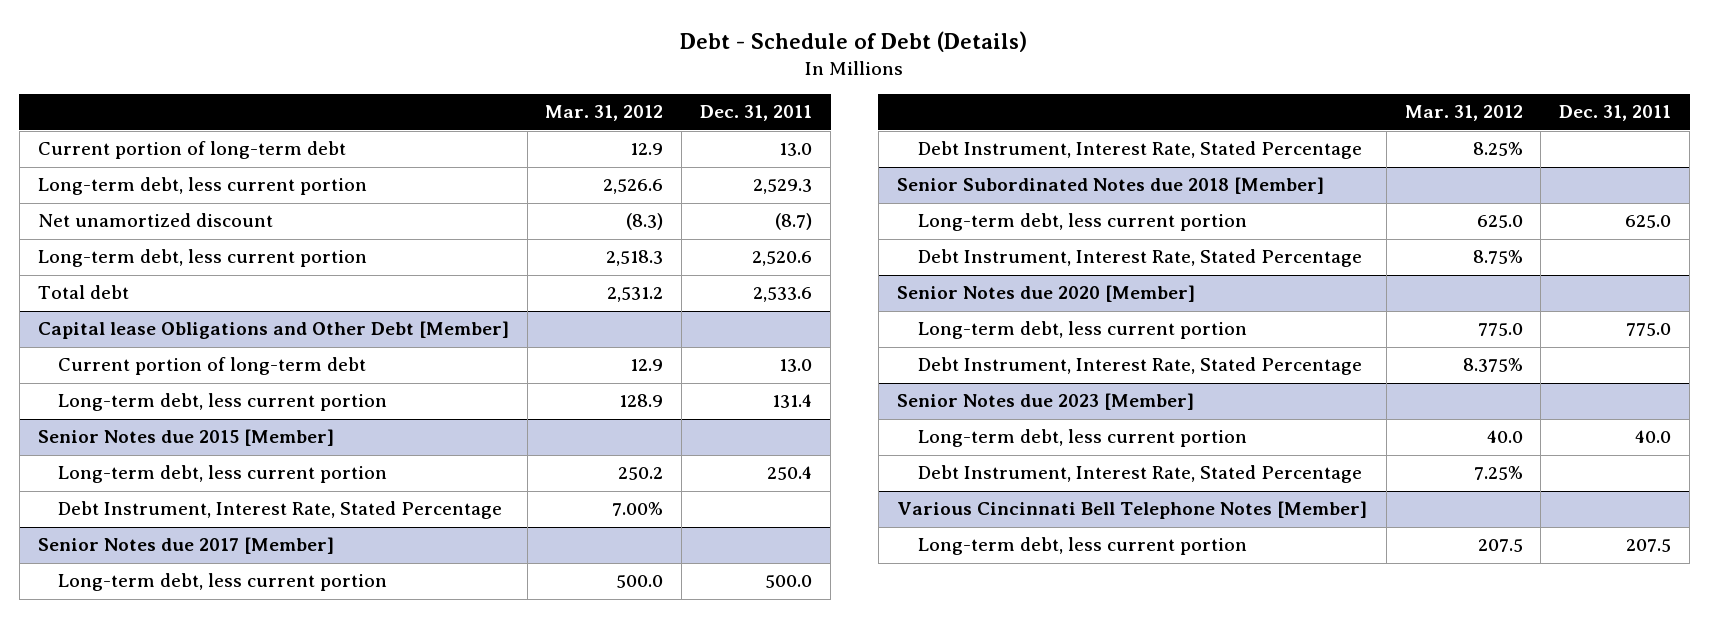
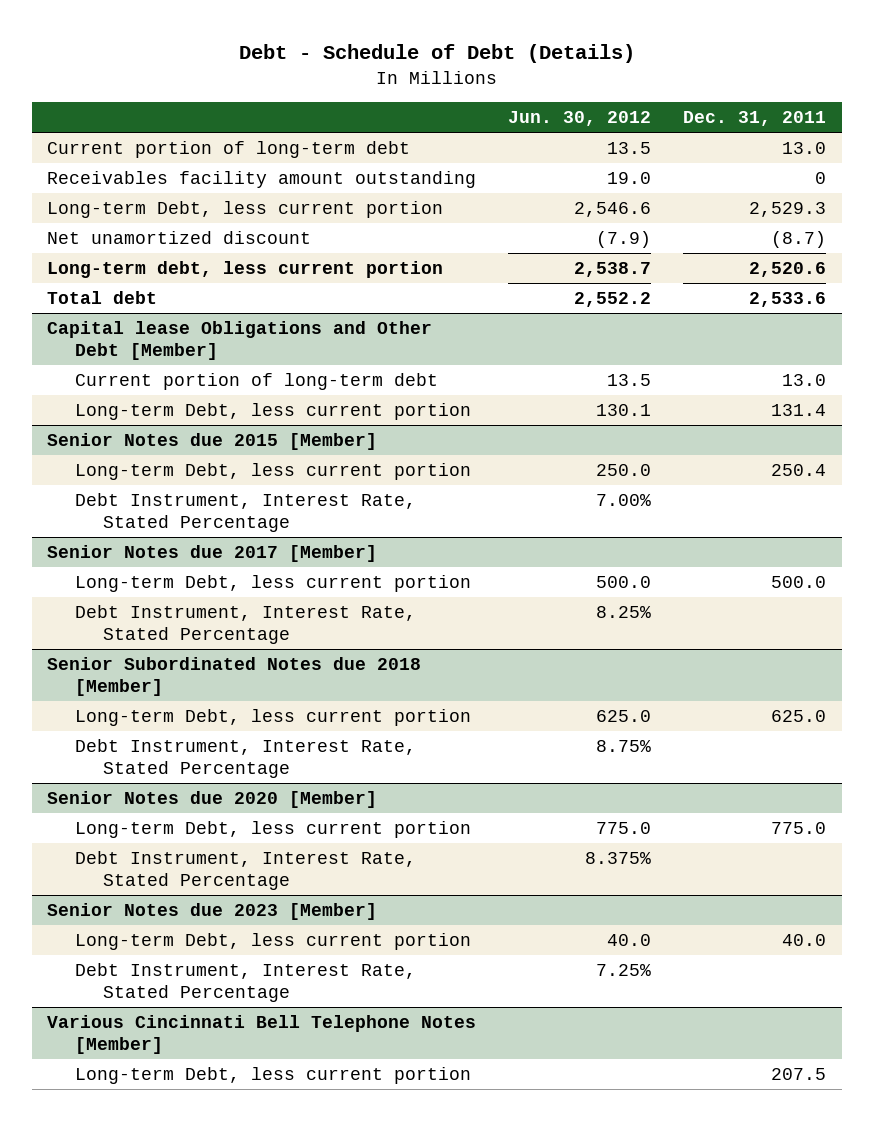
[545,105,664,122] Mar. 31, 2012 -> none
none -> [508,110,652,126] Jun. 30, 2012
none -> [47,171,477,189] Receivables facility amount outstanding
[37,177,367,196] Long-term debt, less current portion -> [47,201,444,219] Long-term Debt, less current portion
[58,393,388,412] Long-term debt, less current portion -> [75,403,472,421] Long-term Debt, less current portion
[58,465,388,484] Long-term debt, less current portion -> [75,463,472,481] Long-term Debt, less current portion
[58,573,388,592] Long-term debt, less current portion -> [75,575,472,593] Long-term Debt, less current portion
[917,213,1247,232] Long-term debt, less current portion -> [75,709,472,727] Long-term Debt, less current portion
[917,321,1247,340] Long-term debt, less current portion -> [75,821,472,839] Long-term Debt, less current portion
[917,429,1247,448] Long-term debt, less current portion -> [75,933,472,951] Long-term Debt, less current portion
[917,537,1247,556] Long-term debt, less current portion -> [75,1067,472,1085] Long-term Debt, less current portion

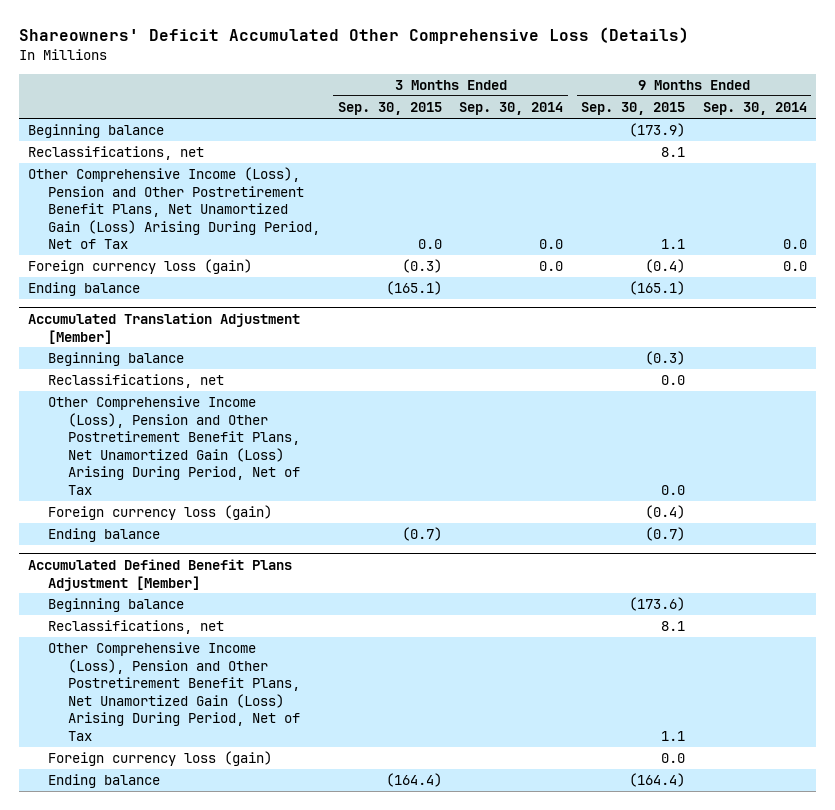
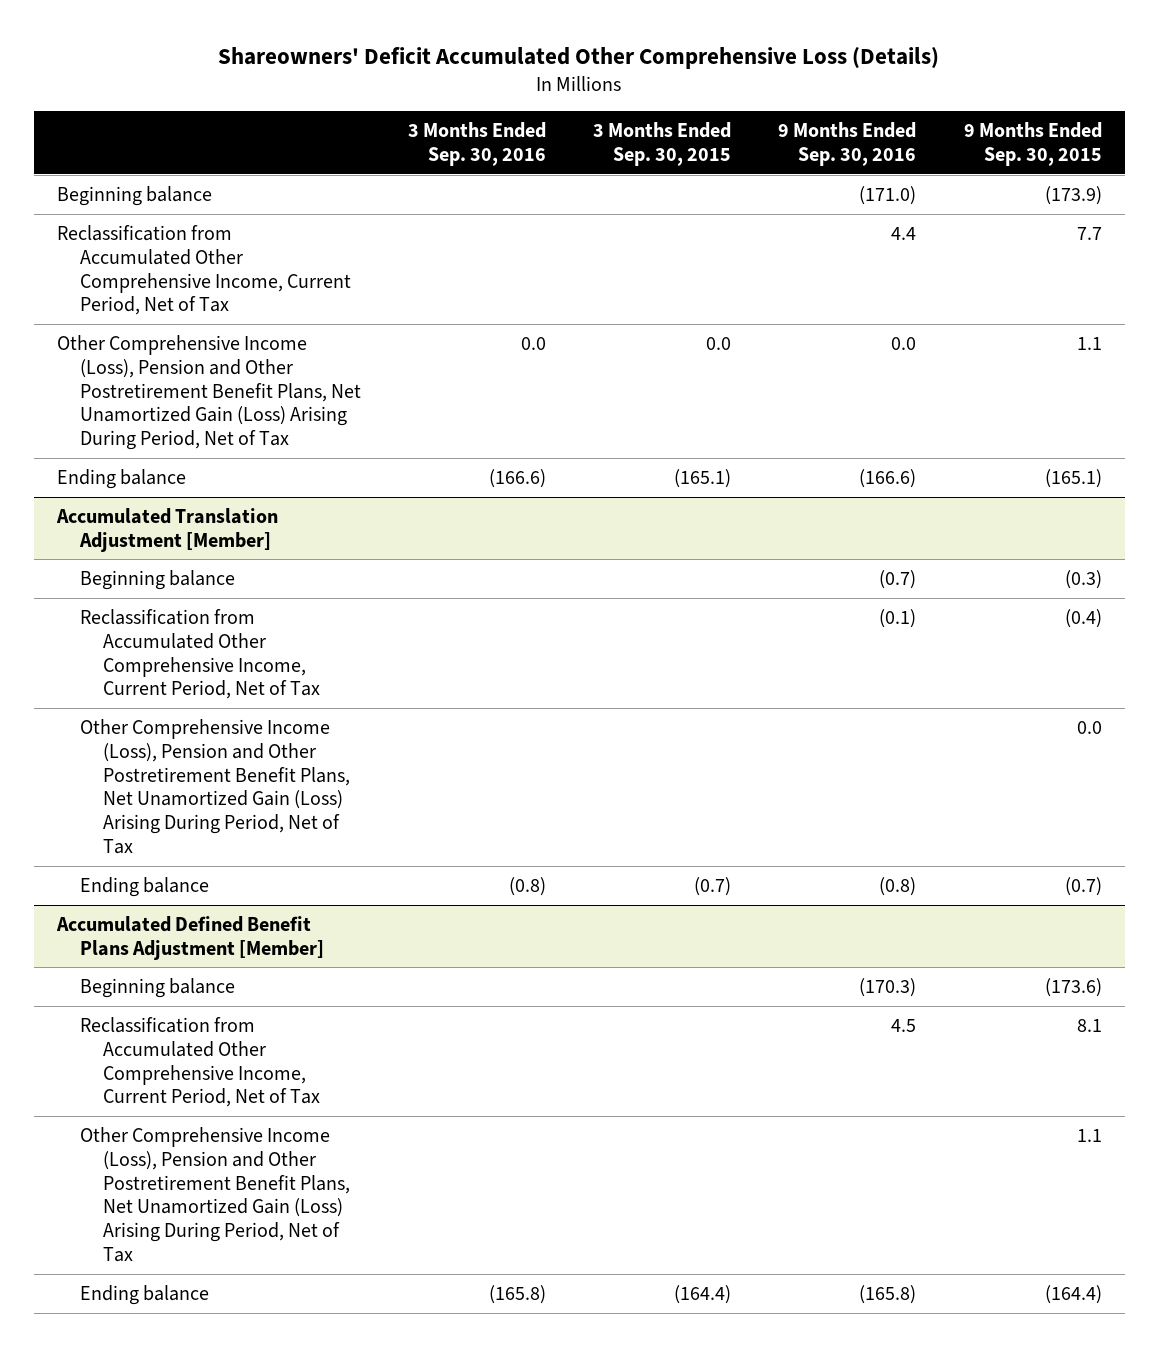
[459,102,564,116] Sep. 30, 2014 -> none
[703,102,808,116] Sep. 30, 2014 -> none
none -> [408,122,547,167] 3 Months Ended Sep. 30, 2016
none -> [778,122,917,167] 9 Months Ended Sep. 30, 2016
[27,146,204,161] Reclassifications, net -> none
none -> [57,224,351,316] Reclassification from Accumulated Other Comprehensive Income, Current Period, Net of Tax
[27,259,252,275] Foreign currency loss (gain) -> none
[47,374,224,389] Reclassifications, net -> none
none -> [79,608,320,700] Reclassification from Accumulated Other Comprehensive Income, Current Period, Net of Tax
[47,505,272,521] Foreign currency loss (gain) -> none
[47,620,224,635] Reclassifications, net -> none
none -> [79,1016,320,1108] Reclassification from Accumulated Other Comprehensive Income, Current Period, Net of Tax
[47,751,272,767] Foreign currency loss (gain) -> none

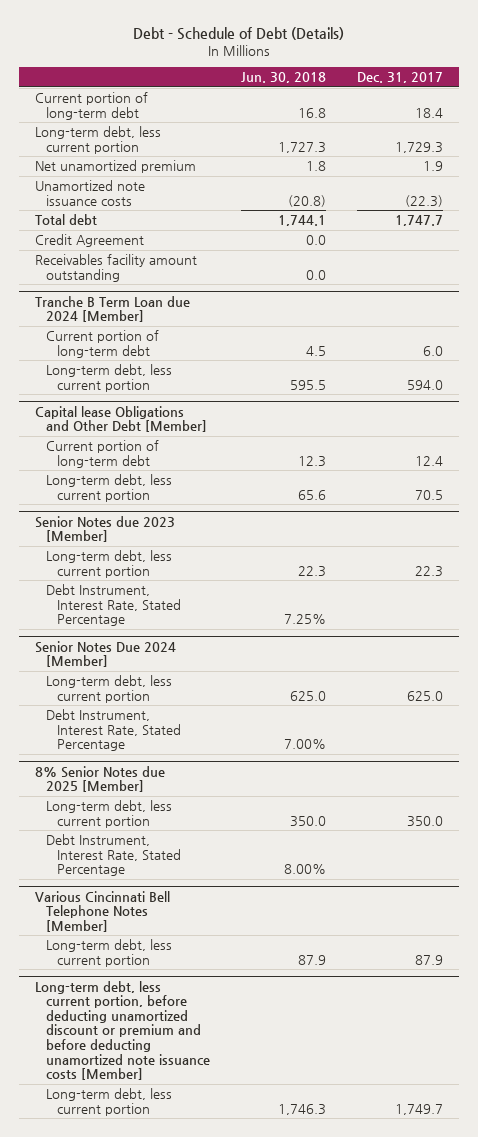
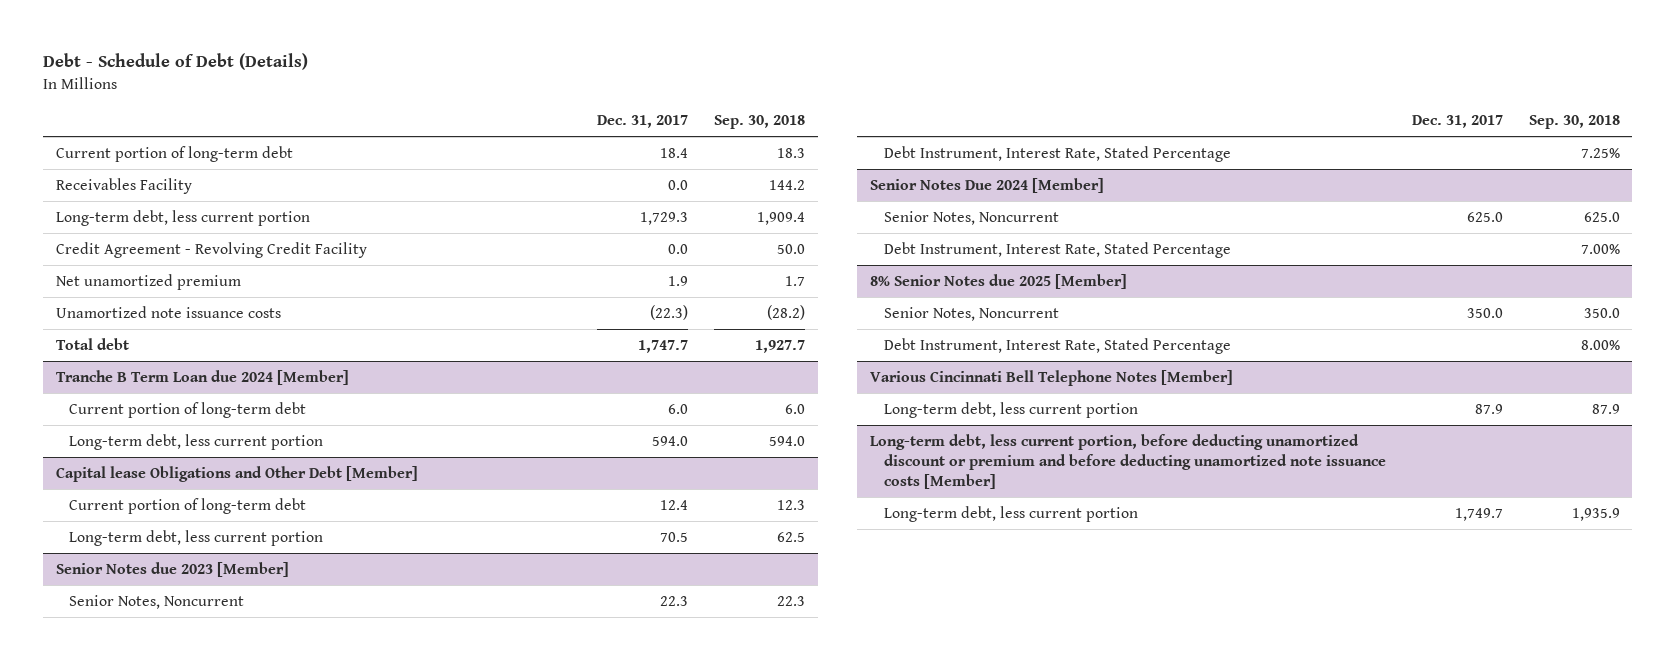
[240,72,326,84] Jun. 30, 2018 -> none
none -> [713,115,805,130] Sep. 30, 2018
none -> [55,177,192,194] Receivables Facility
none -> [55,241,367,258] Credit Agreement - Revolving Credit Facility
[34,234,144,248] Credit Agreement -> none
[34,254,197,282] Receivables facility amount outstanding -> none
[45,550,172,578] Long-term debt, less current portion -> [69,594,245,609] Senior Notes, Noncurrent
[45,675,172,703] Long-term debt, less current portion -> [884,210,1060,225] Senior Notes, Noncurrent
[45,800,172,828] Long-term debt, less current portion -> none
none -> [884,306,1060,321] Senior Notes, Noncurrent

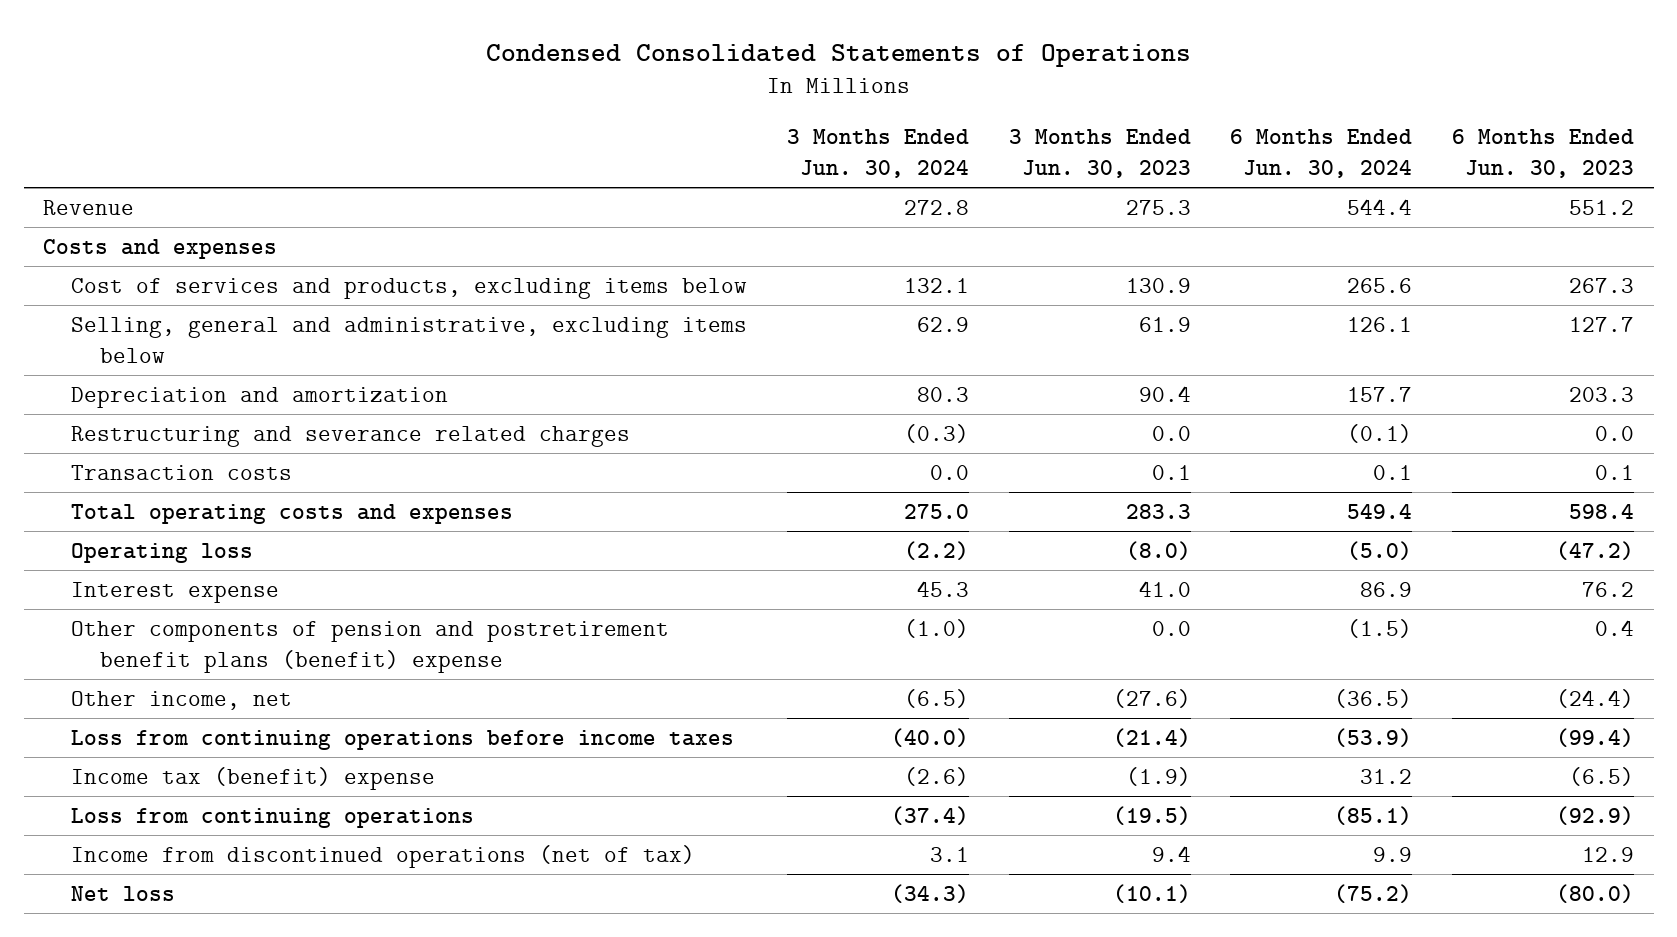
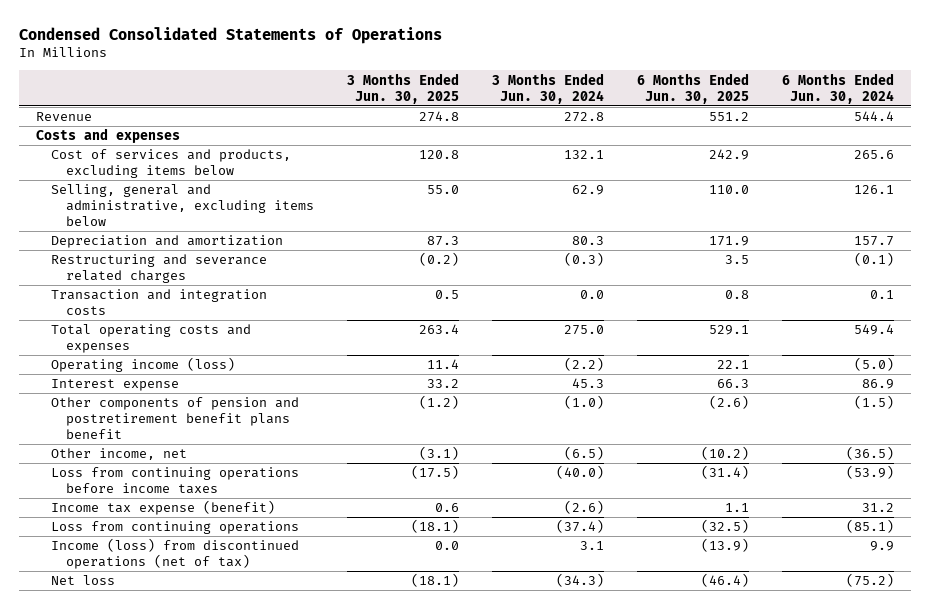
[1008,128,1191,178] 3 Months Ended Jun. 30, 2023 -> none
[1451,128,1634,178] 6 Months Ended Jun. 30, 2023 -> none
none -> [346,72,459,104] 3 Months Ended Jun. 30, 2025
none -> [637,72,750,104] 6 Months Ended Jun. 30, 2025
[71,464,293,480] Transaction costs -> [50,289,267,316] Transaction and integration costs
[71,542,254,563] Operating loss -> [50,357,235,373] Operating income (loss)
[71,620,670,673] Other components of pension and postretirement benefit plans (benefit) expense -> [50,397,299,440] Other components of pension and postretirement benefit plans benefit
[71,766,436,790] Income tax (benefit) expense -> [50,500,275,516] Income tax expense (benefit)
[71,844,696,868] Income from discontinued operations (net of tax) -> [50,538,299,570] Income (loss) from discontinued operations (net of tax)

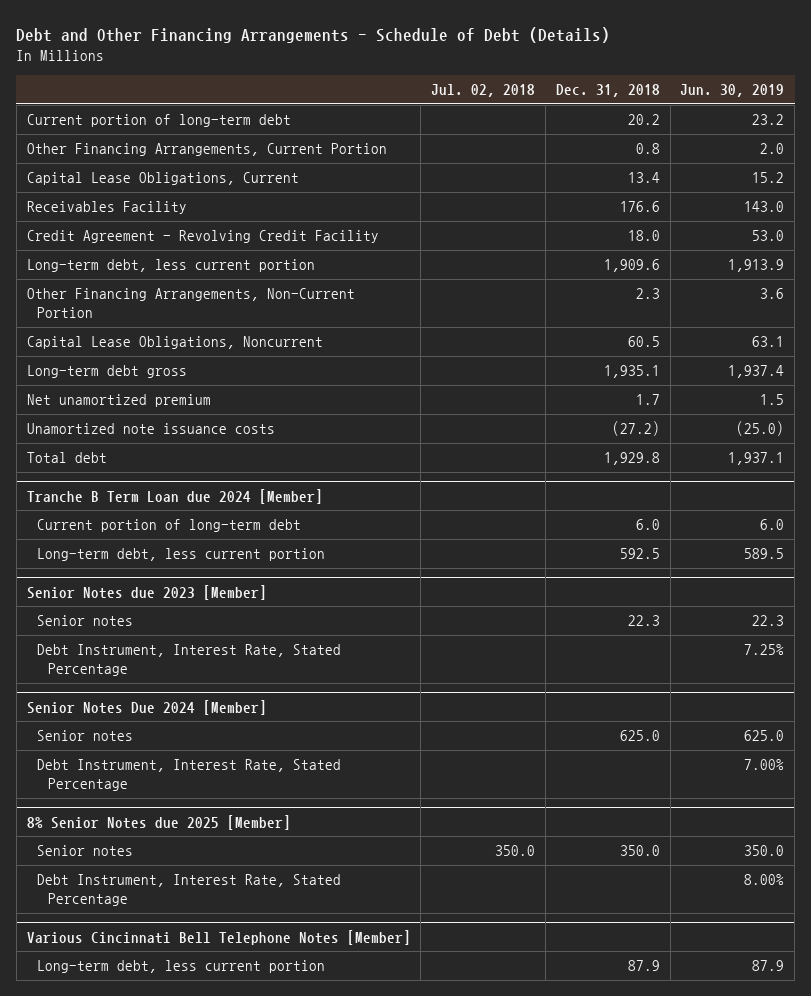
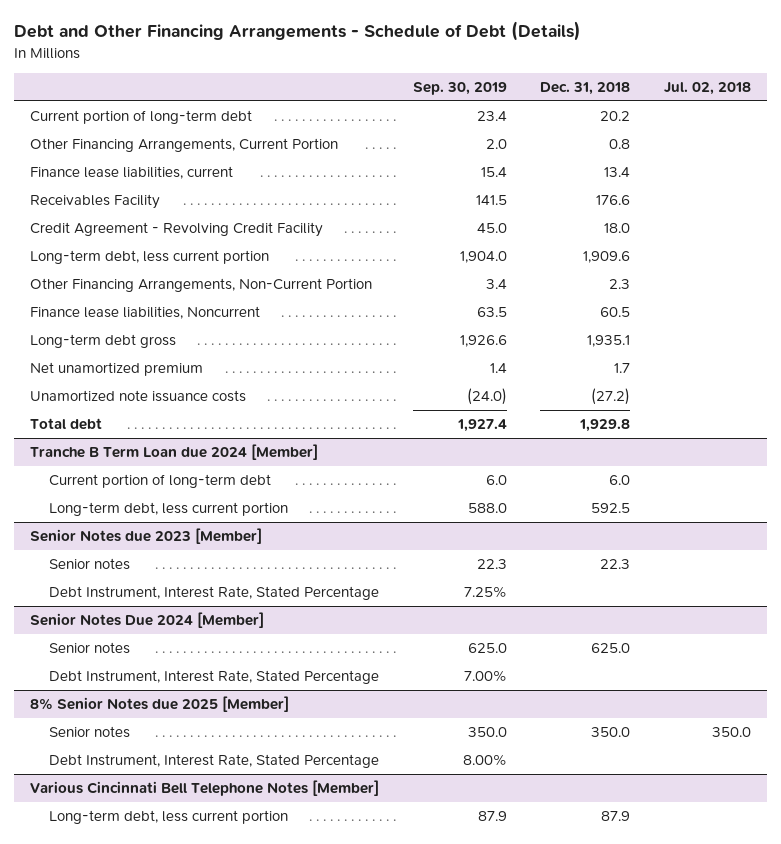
[680,83,785,97] Jun. 30, 2019 -> none
none -> [412,82,507,96] Sep. 30, 2019
[26,172,299,186] Capital Lease Obligations, Current -> [30,166,234,180] Finance lease liabilities, current
[26,336,323,350] Capital Lease Obligations, Noncurrent -> none
none -> [30,306,261,320] Finance lease liabilities, Noncurrent

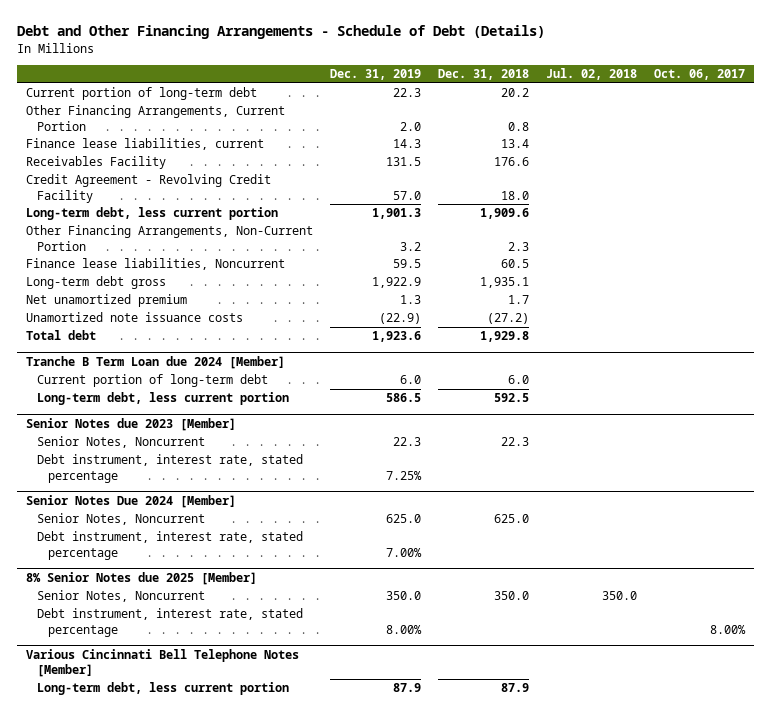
[412,82,507,96] Sep. 30, 2019 -> none
none -> [329,69,421,81] Dec. 31, 2019
none -> [654,69,746,81] Oct. 06, 2017
[49,558,131,571] Senior notes -> [36,436,205,449] Senior Notes, Noncurrent
[49,586,380,601] Debt Instrument, Interest Rate, Stated Percentage -> [36,454,303,483] Debt instrument, interest rate, stated percentage
[49,642,131,655] Senior notes -> [36,513,205,526] Senior Notes, Noncurrent
[49,670,380,685] Debt Instrument, Interest Rate, Stated Percentage -> [36,531,303,560] Debt instrument, interest rate, stated percentage
[49,726,131,739] Senior notes -> [36,590,205,603] Senior Notes, Noncurrent
[49,754,380,769] Debt Instrument, Interest Rate, Stated Percentage -> [36,608,303,637] Debt instrument, interest rate, stated percentage

